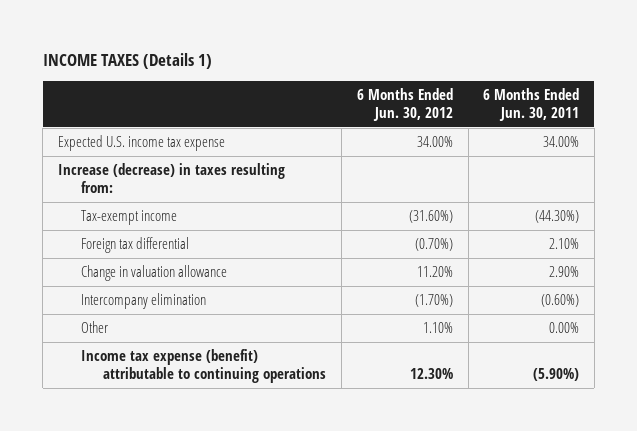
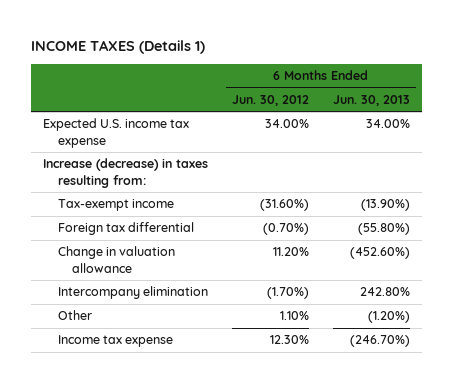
[483,87,580,121] 6 Months Ended Jun. 30, 2011 -> none
none -> [332,94,410,106] Jun. 30, 2013
[80,349,327,384] Income tax expense (benefit) attributable to continuing operations -> [57,335,173,348] Income tax expense

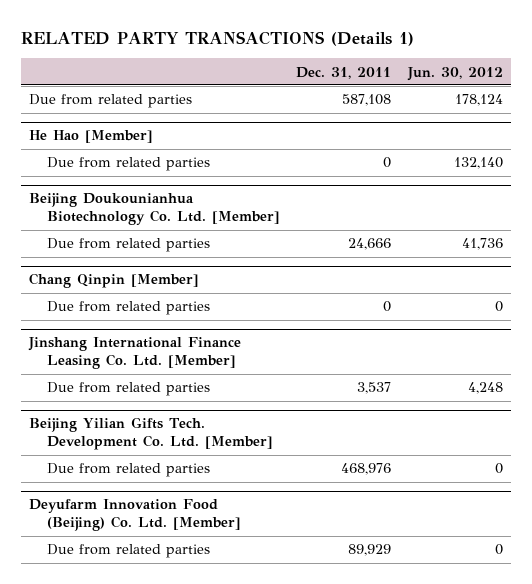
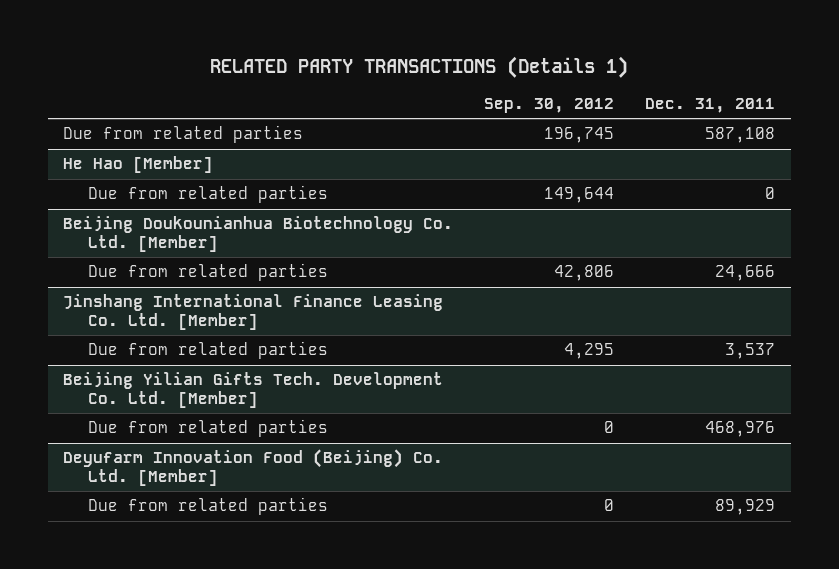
[406,66,503,81] Jun. 30, 2012 -> none
none -> [484,98,615,114] Sep. 30, 2012
[29,273,200,289] Chang Qinpin [Member] -> none
[46,301,210,316] Due from related parties -> none

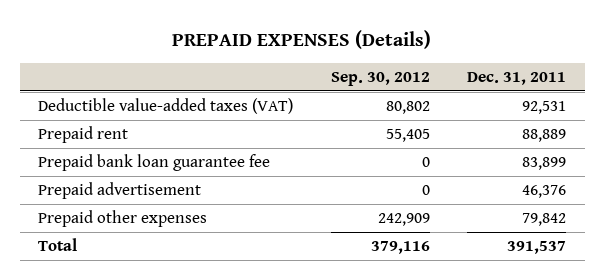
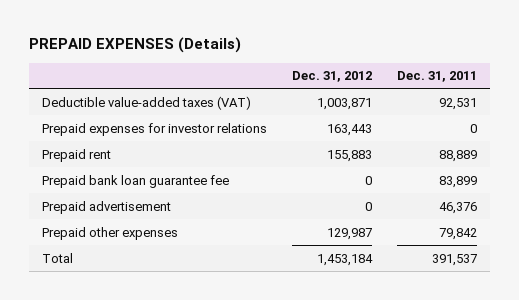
[330,71,430,86] Sep. 30, 2012 -> none
none -> [291,71,372,83] Dec. 31, 2012
none -> [41,122,267,136] Prepaid expenses for investor relations

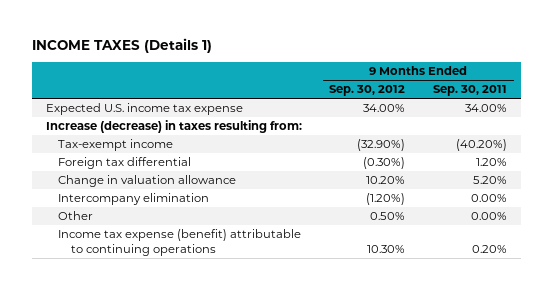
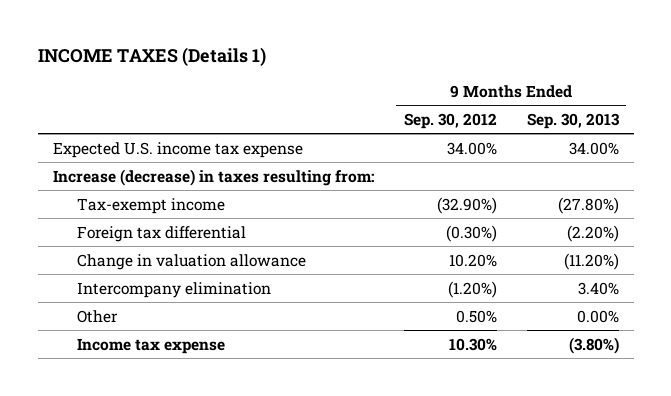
[432,85,507,97] Sep. 30, 2011 -> none
none -> [526,112,620,129] Sep. 30, 2013
[58,229,302,256] Income tax expense (benefit) attributable to continuing operations -> [76,337,225,354] Income tax expense

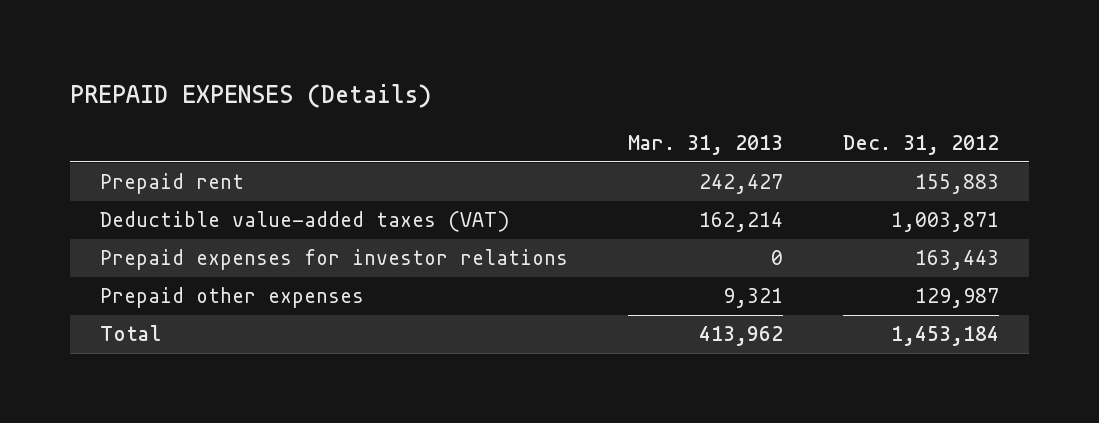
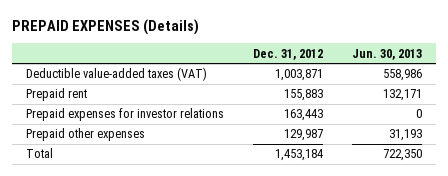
[627,135,783,156] Mar. 31, 2013 -> none
none -> [351,48,422,60] Jun. 30, 2013
[100,173,245,195] Prepaid rent -> [26,88,88,102] Prepaid rent

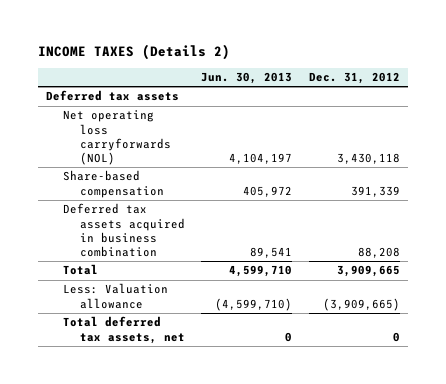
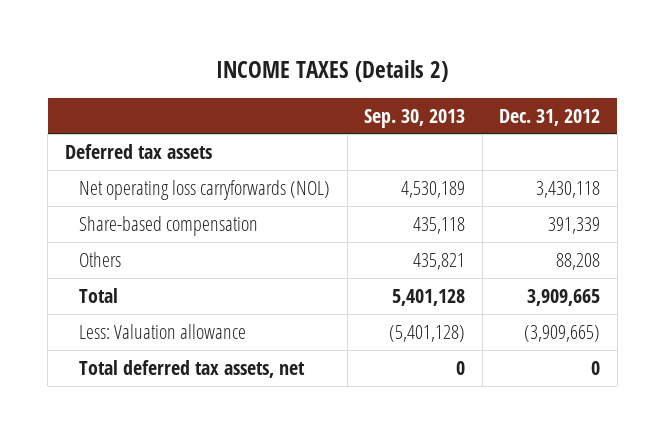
[201,72,293,85] Jun. 30, 2013 -> none
none -> [364,108,466,128] Sep. 30, 2013
[63,203,185,257] Deferred tax assets acquired in business combination -> [79,251,122,267] Others

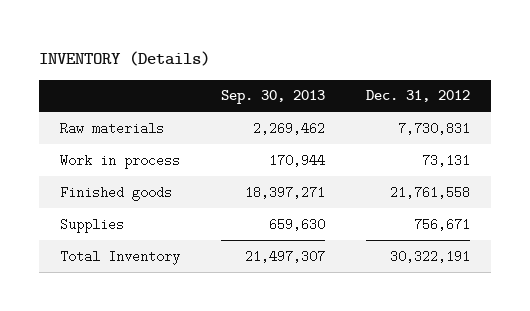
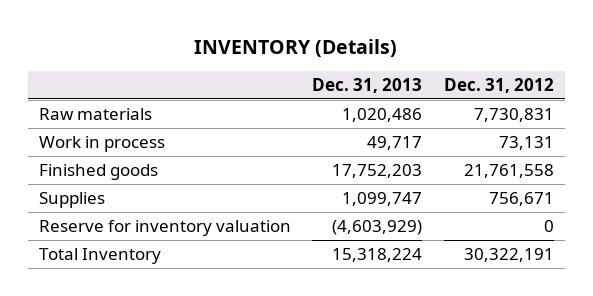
[221,90,326,105] Sep. 30, 2013 -> none
none -> [312,77,423,93] Dec. 31, 2013
none -> [38,220,291,237] Reserve for inventory valuation

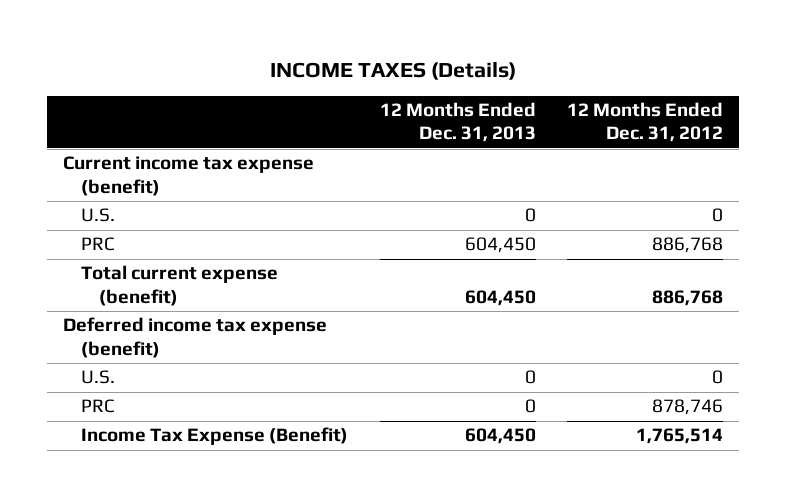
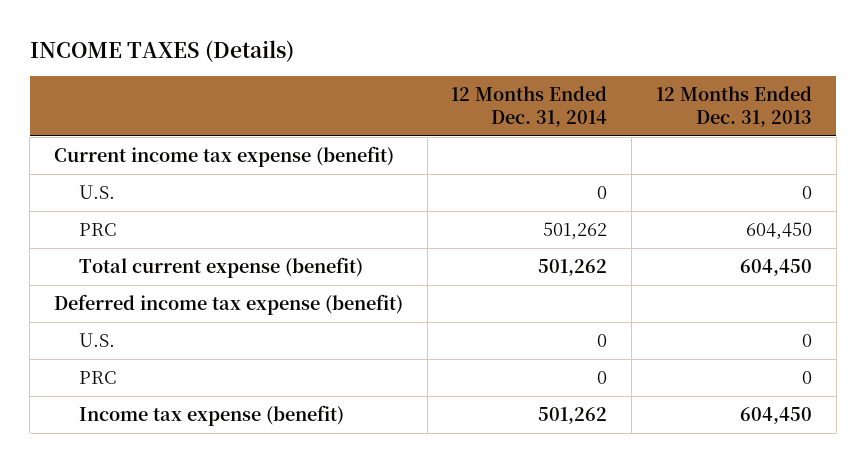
[567,102,724,143] 12 Months Ended Dec. 31, 2012 -> none
none -> [451,85,608,128] 12 Months Ended Dec. 31, 2014
[81,427,349,446] Income Tax Expense (Benefit) -> [78,405,344,427] Income tax expense (benefit)

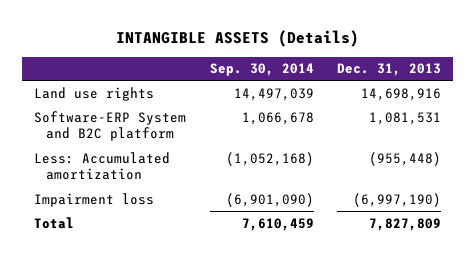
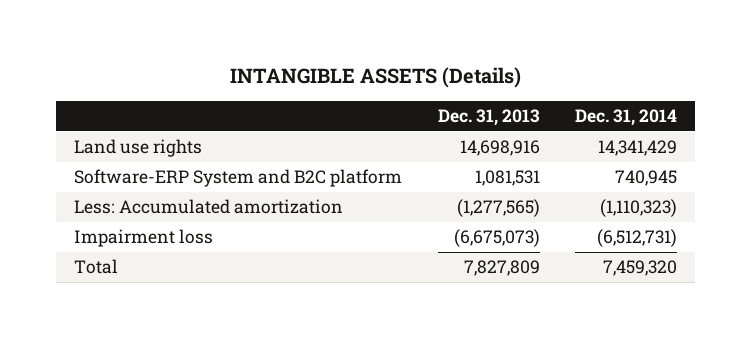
[209,63,314,77] Sep. 30, 2014 -> none
none -> [575,109,678,127] Dec. 31, 2014
[369,151,442,166] (955,448) -> [456,199,540,218] (1,277,565)
[353,192,442,207] (6,997,190) -> [453,229,540,248] (6,675,073)

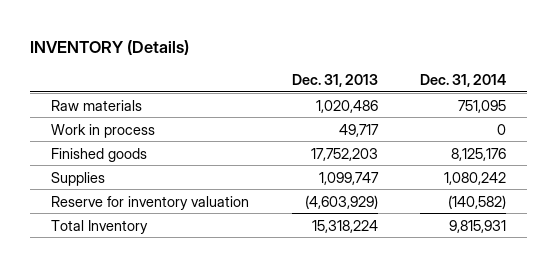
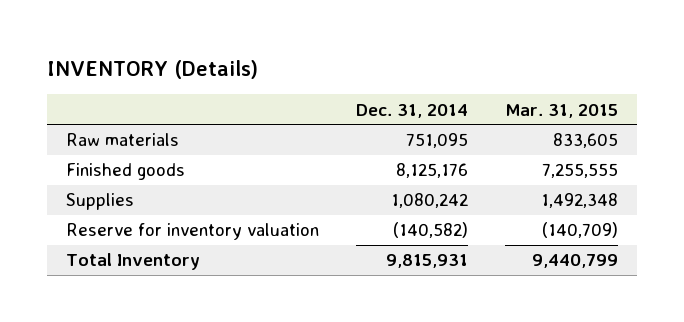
[291,73,378,87] Dec. 31, 2013 -> none
none -> [505,103,619,118] Mar. 31, 2015
[51,123,156,138] Work in process -> none

